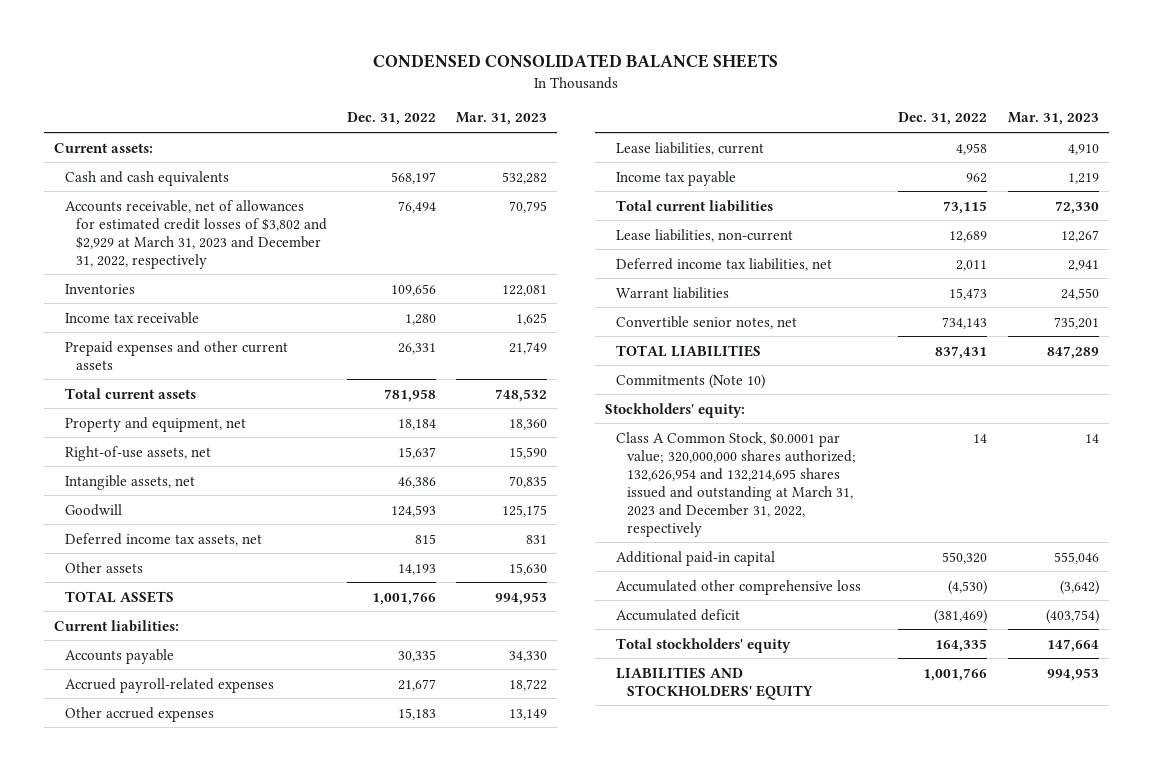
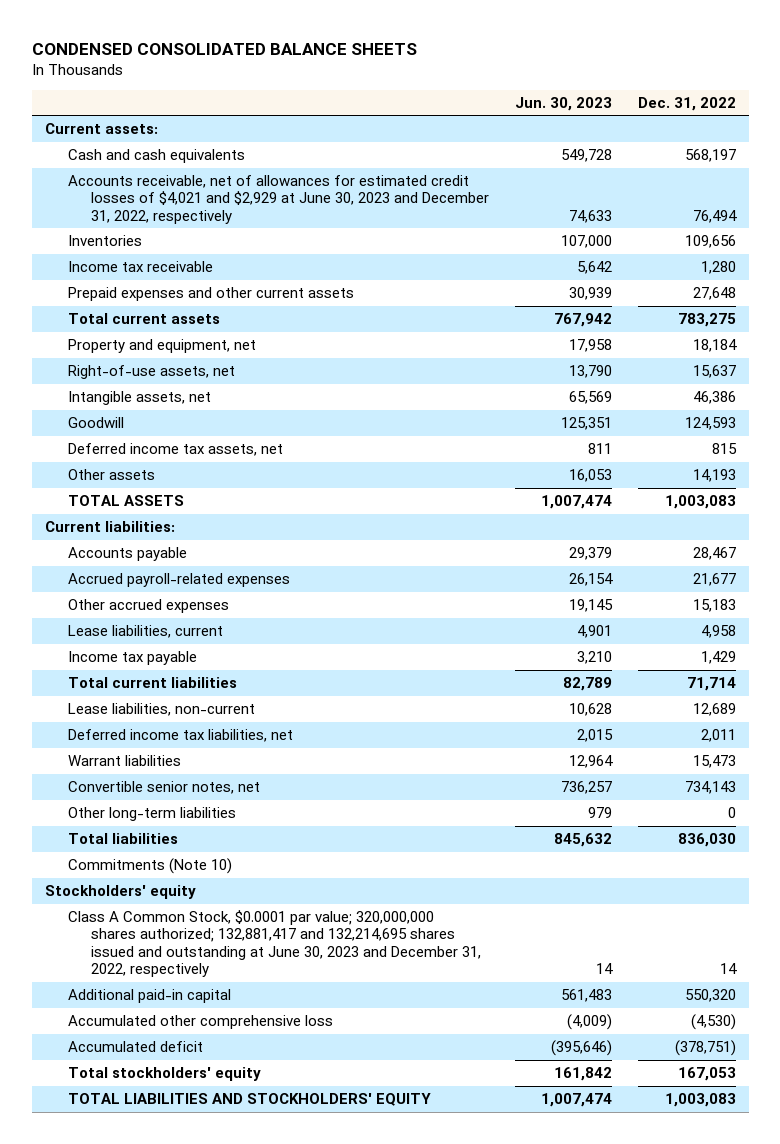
[456,112,548,126] Mar. 31, 2023 -> none
none -> [514,96,612,111] Jun. 30, 2023
[65,199,328,269] Accounts receivable, net of allowances for estimated credit losses of $3,802 and $2,929 at March 31, 2023 and December 31, 2022, respectively -> [67,175,489,224] Accounts receivable, net of allowances for estimated credit losses of $4,021 and $2,929 at June 30, 2023 and December 31, 2022, respectively
[398,342,437,354] 26,331 -> [692,287,736,301] 27,648
[384,388,437,402] 781,958 -> [677,313,736,328] 783,275
[372,591,437,605] 1,001,766 -> [664,495,736,510] 1,003,083
[398,649,437,662] 30,335 -> [692,547,736,561] 28,467
[966,172,988,183] 962 -> [700,651,736,665] 1,429
[943,200,988,214] 73,115 -> [686,677,736,692] 71,714
none -> [67,807,236,822] Other long-term liabilities
[616,344,762,357] TOTAL LIABILITIES -> [67,833,178,845] Total liabilities
[935,345,988,359] 837,431 -> [677,833,736,848] 836,030
[605,402,746,418] Stockholders' equity: -> [44,885,196,900] Stockholders' equity
[616,431,857,537] Class A Common Stock, $0.0001 par value; 320,000,000 shares authorized; 132,626,954 and 132,214,695 shares issued and outstanding at March 31, 2023 and December 31, 2022, respectively -> [67,910,481,977] Class A Common Stock, $0.0001 par value; 320,000,000 shares authorized; 132,881,417 and 132,214,695 shares issued and outstanding at June 30, 2023 and December 31, 2022, respectively
[934,608,988,624] (381,469) -> [674,1040,736,1057] (378,751)
[935,638,988,652] 164,335 -> [677,1067,736,1082] 167,053
[616,666,814,700] LIABILITIES AND STOCKHOLDERS' EQUITY -> [67,1093,431,1107] TOTAL LIABILITIES AND STOCKHOLDERS' EQUITY
[923,667,988,681] 1,001,766 -> [664,1093,736,1108] 1,003,083

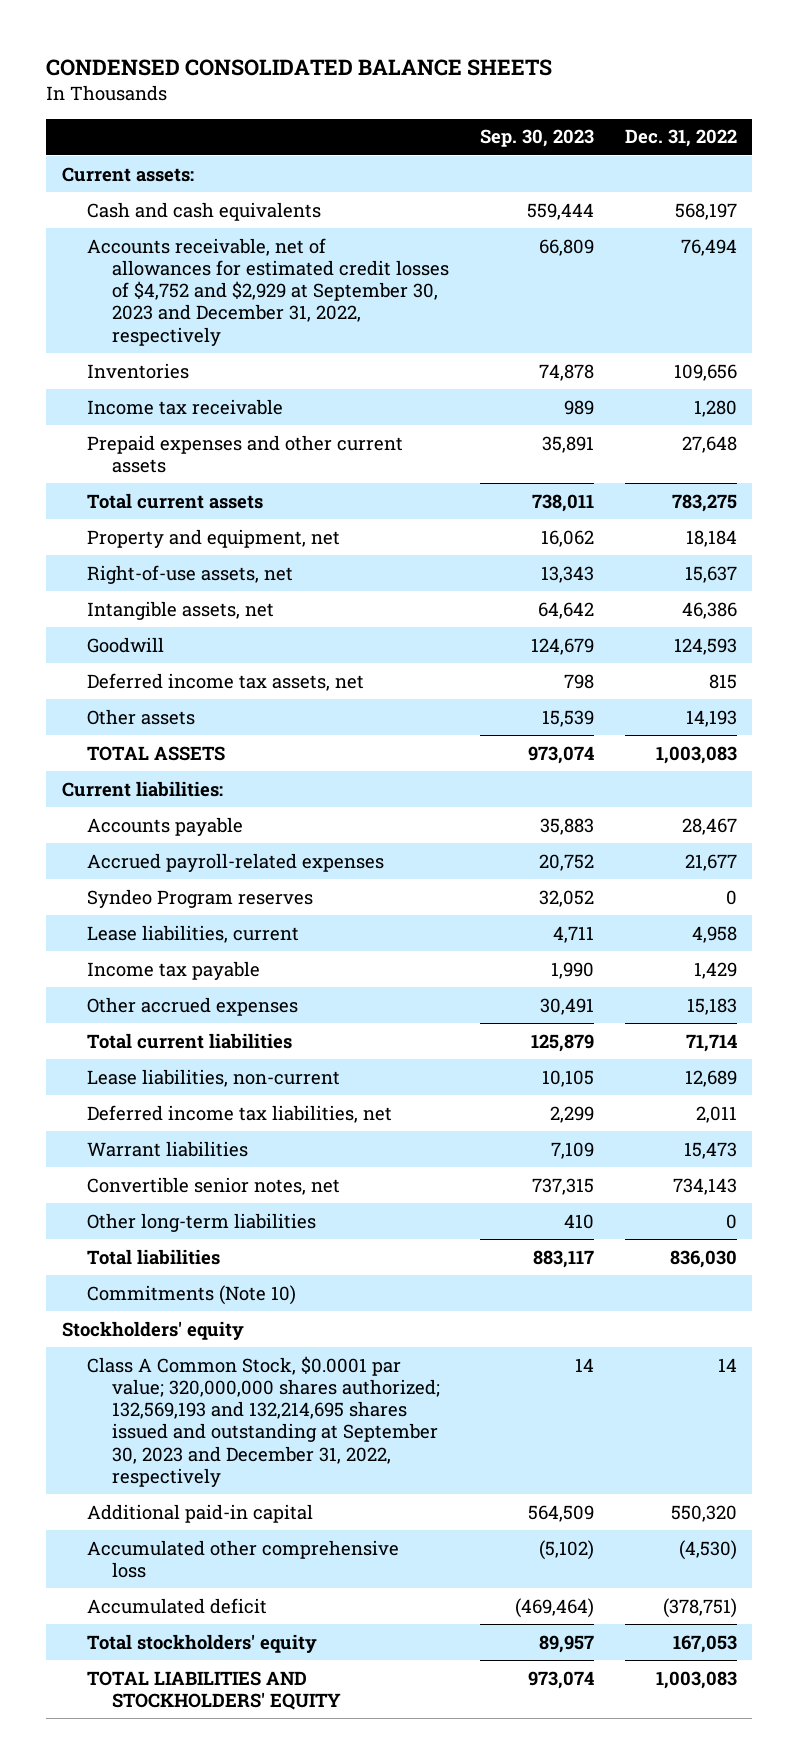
[514,96,612,111] Jun. 30, 2023 -> none
none -> [480,129,595,148] Sep. 30, 2023
[67,175,489,224] Accounts receivable, net of allowances for estimated credit losses of $4,021 and $2,929 at June 30, 2023 and December 31, 2022, respectively -> [86,237,450,346] Accounts receivable, net of allowances for estimated credit losses of $4,752 and $2,929 at September 30, 2023 and December 31, 2022, respectively
none -> [86,888,313,908] Syndeo Program reserves
[67,599,229,614] Other accrued expenses -> [86,996,298,1016] Other accrued expenses
[67,910,481,977] Class A Common Stock, $0.0001 par value; 320,000,000 shares authorized; 132,881,417 and 132,214,695 shares issued and outstanding at June 30, 2023 and December 31, 2022, respectively -> [86,1355,441,1487] Class A Common Stock, $0.0001 par value; 320,000,000 shares authorized; 132,569,193 and 132,214,695 shares issued and outstanding at September 30, 2023 and December 31, 2022, respectively

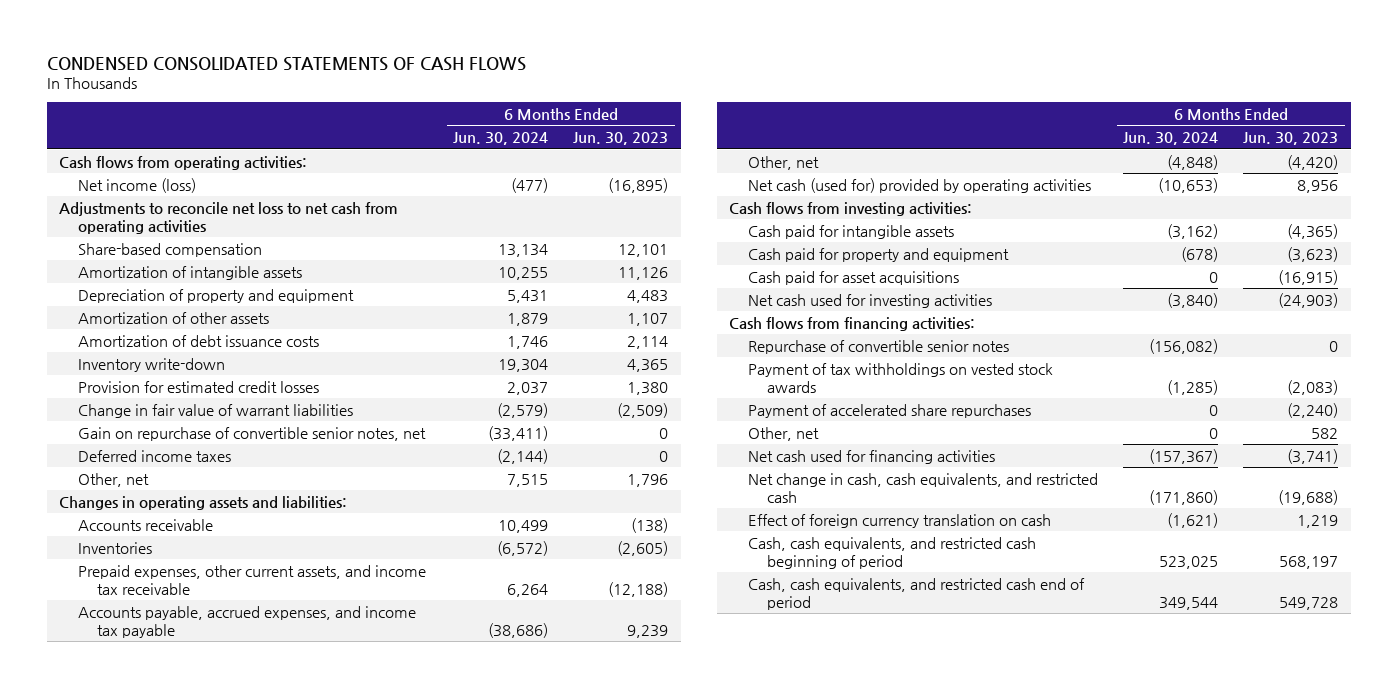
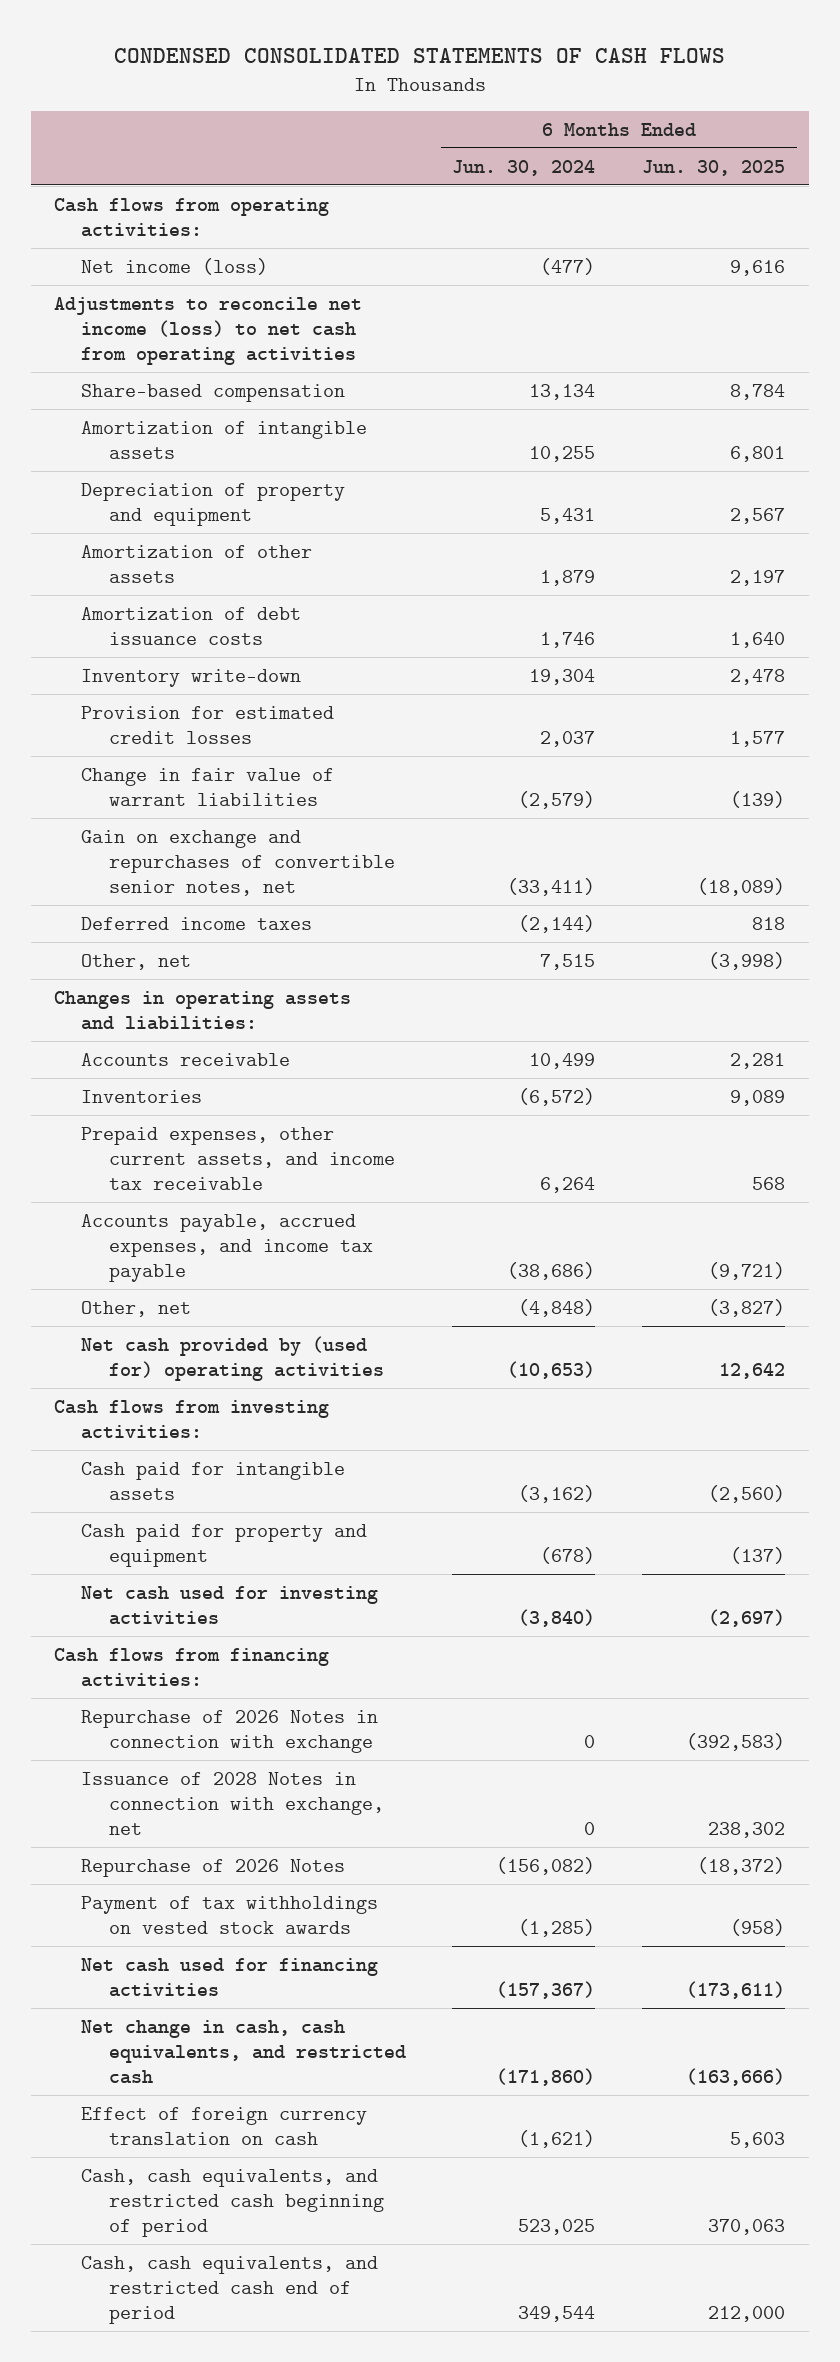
[573,132,669,146] Jun. 30, 2023 -> none
none -> [642,159,786,176] Jun. 30, 2025
[59,201,399,234] Adjustments to reconcile net loss to net cash from operating activities -> [54,296,363,365] Adjustments to reconcile net income (loss) to net cash from operating activities
[78,426,427,441] Gain on repurchase of convertible senior notes, net -> [81,829,395,896] Gain on exchange and repurchases of convertible senior notes, net
[748,177,1092,193] Net cash (used for) provided by operating activities -> [81,1335,384,1381] Net cash provided by (used for) operating activities
[748,270,960,285] Cash paid for asset acquisitions -> none
none -> [81,1709,379,1753] Repurchase of 2026 Notes in connection with exchange
none -> [81,1771,384,1835] Issuance of 2028 Notes in connection with exchange, net
[748,339,1010,354] Repurchase of convertible senior notes -> [81,1858,346,1877] Repurchase of 2026 Notes
[748,403,1032,418] Payment of accelerated share repurchases -> none
[748,426,820,441] Other, net -> none

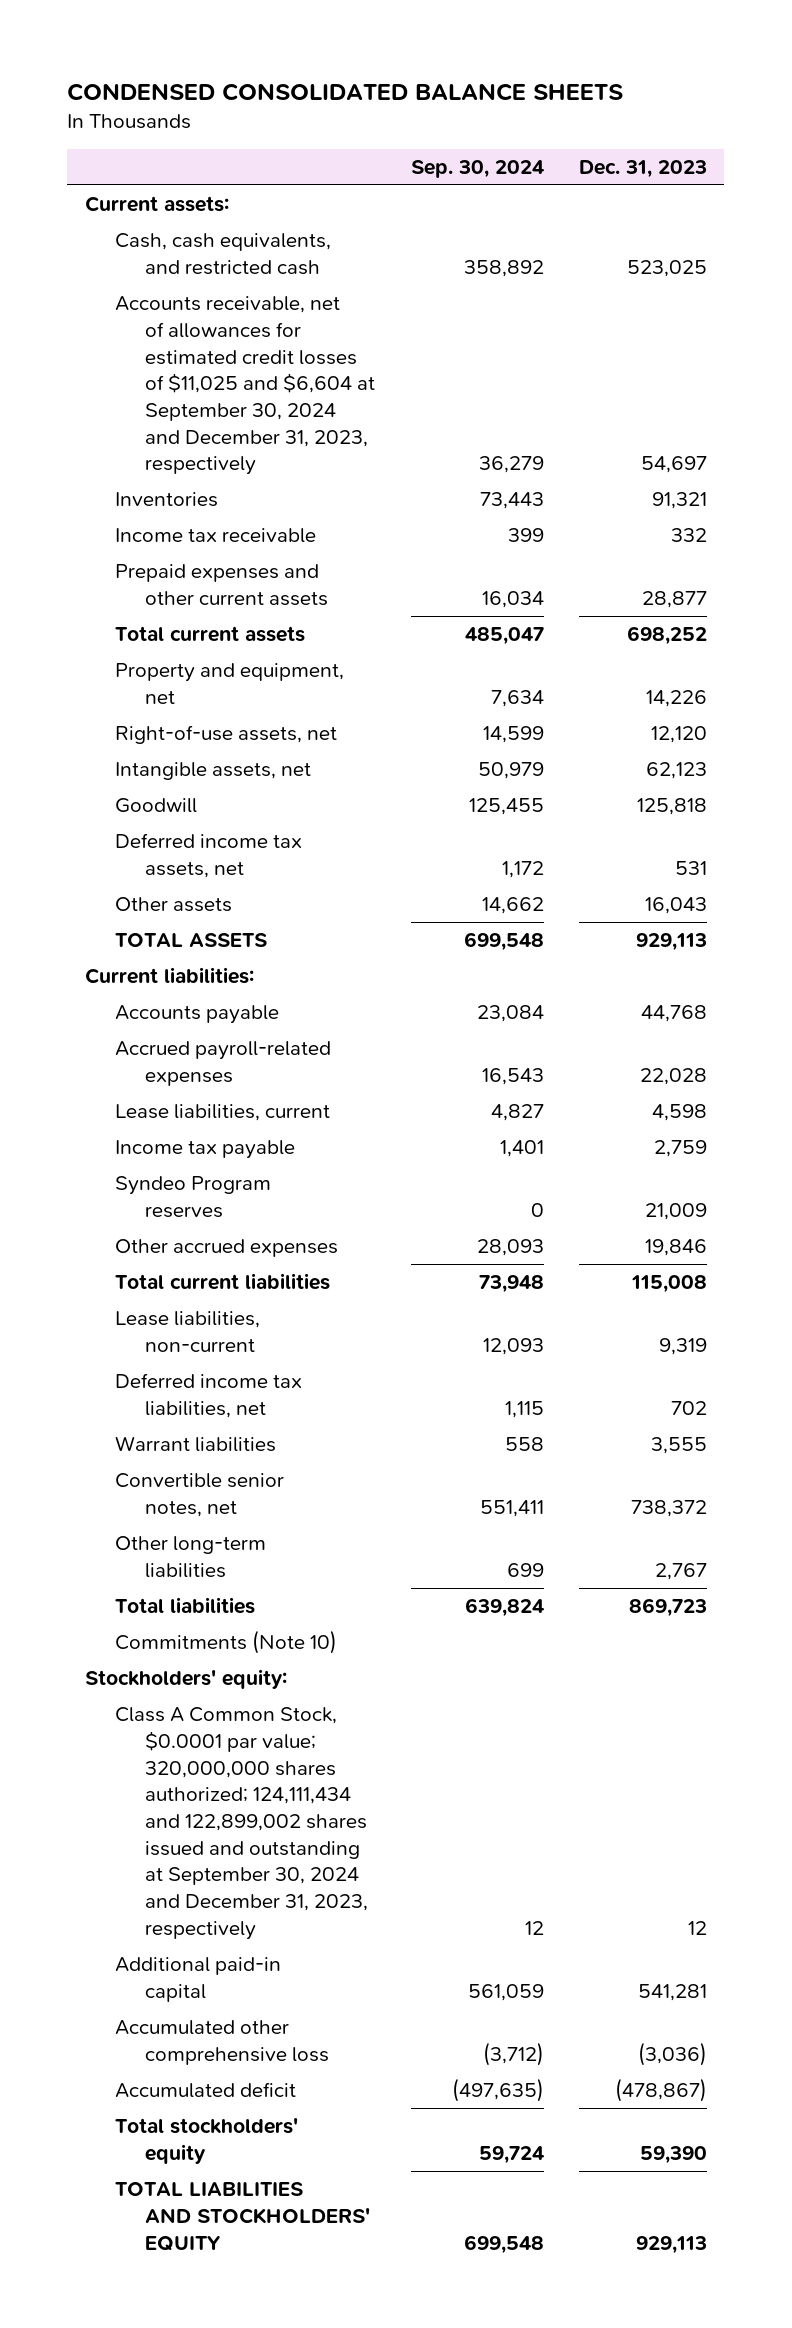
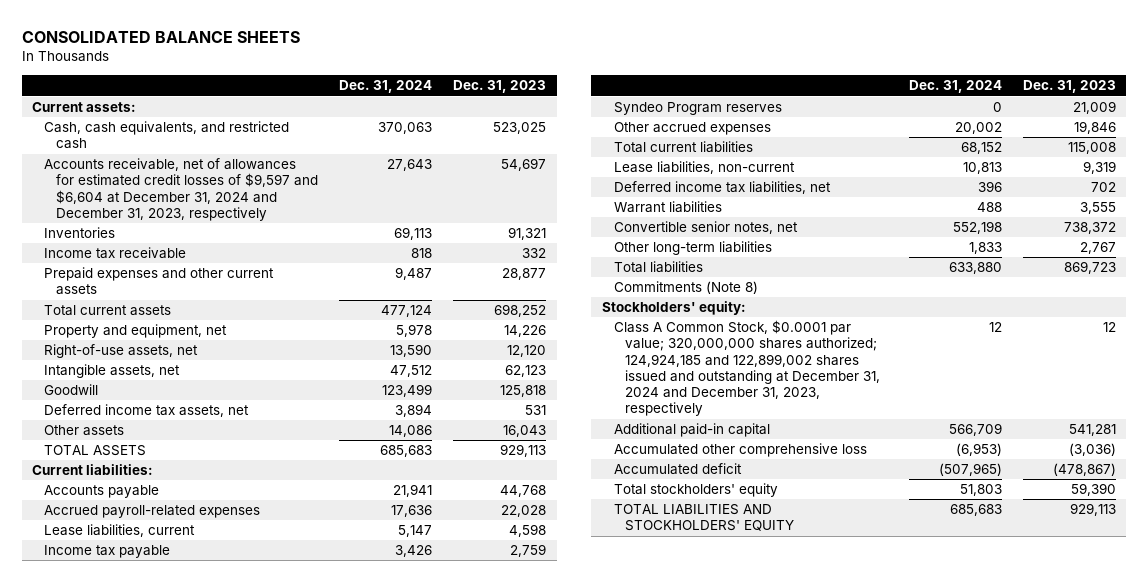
[67,82,624,101] CONDENSED CONSOLIDATED BALANCE SHEETS -> [21,31,300,44] CONSOLIDATED BALANCE SHEETS
[410,159,544,178] Sep. 30, 2024 -> none
none -> [339,80,433,94] Dec. 31, 2024
[115,296,376,476] Accounts receivable, net of allowances for estimated credit losses of $11,025 and $6,604 at September 30, 2024 and December 31, 2023, respectively -> [44,158,318,221] Accounts receivable, net of allowances for estimated credit losses of $9,597 and $6,604 at December 31, 2024 and December 31, 2023, respectively
[115,1630,338,1655] Commitments (Note 10) -> [613,281,758,295] Commitments (Note 8)
[115,1707,369,1940] Class A Common Stock, $0.0001 par value; 320,000,000 shares authorized; 124,111,434 and 122,899,002 shares issued and outstanding at September 30, 2024 and December 31, 2023, respectively -> [613,320,881,417] Class A Common Stock, $0.0001 par value; 320,000,000 shares authorized; 124,924,185 and 122,899,002 shares issued and outstanding at December 31, 2024 and December 31, 2023, respectively

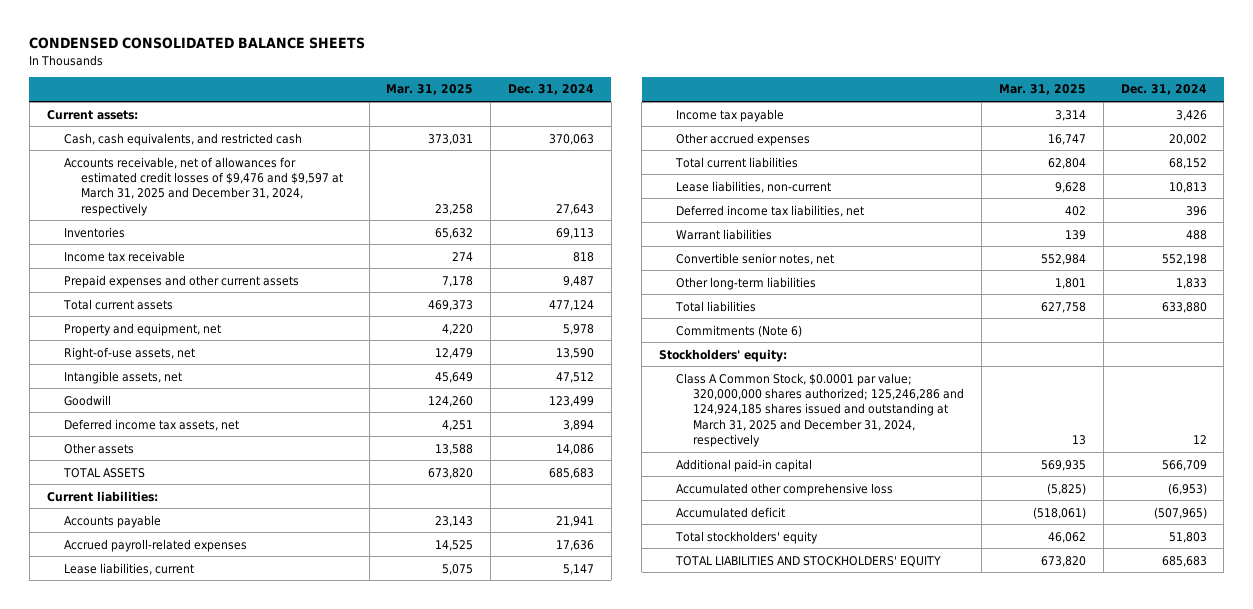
[21,31,300,44] CONSOLIDATED BALANCE SHEETS -> [29,37,366,50] CONDENSED CONSOLIDATED BALANCE SHEETS
[453,80,547,94] Dec. 31, 2023 -> none
none -> [386,84,474,96] Mar. 31, 2025
[44,158,318,221] Accounts receivable, net of allowances for estimated credit losses of $9,597 and $6,604 at December 31, 2024 and December 31, 2023, respectively -> [63,156,343,216] Accounts receivable, net of allowances for estimated credit losses of $9,476 and $9,597 at March 31, 2025 and December 31, 2024, respectively
[613,102,782,116] Syndeo Program reserves -> none
[613,281,758,295] Commitments (Note 8) -> [676,324,803,337] Commitments (Note 6)
[613,320,881,417] Class A Common Stock, $0.0001 par value; 320,000,000 shares authorized; 124,924,185 and 122,899,002 shares issued and outstanding at December 31, 2024 and December 31, 2023, respectively -> [676,372,965,448] Class A Common Stock, $0.0001 par value; 320,000,000 shares authorized; 125,246,286 and 124,924,185 shares issued and outstanding at March 31, 2025 and December 31, 2024, respectively

